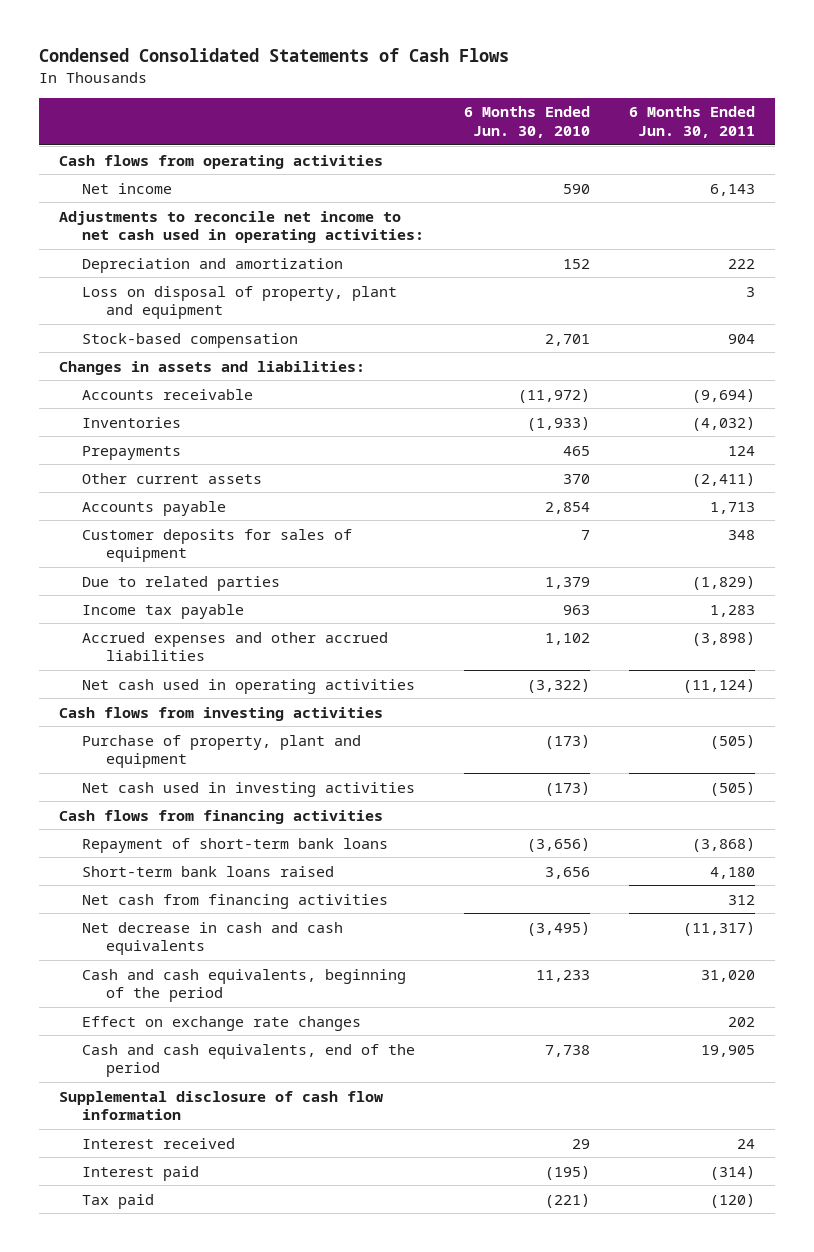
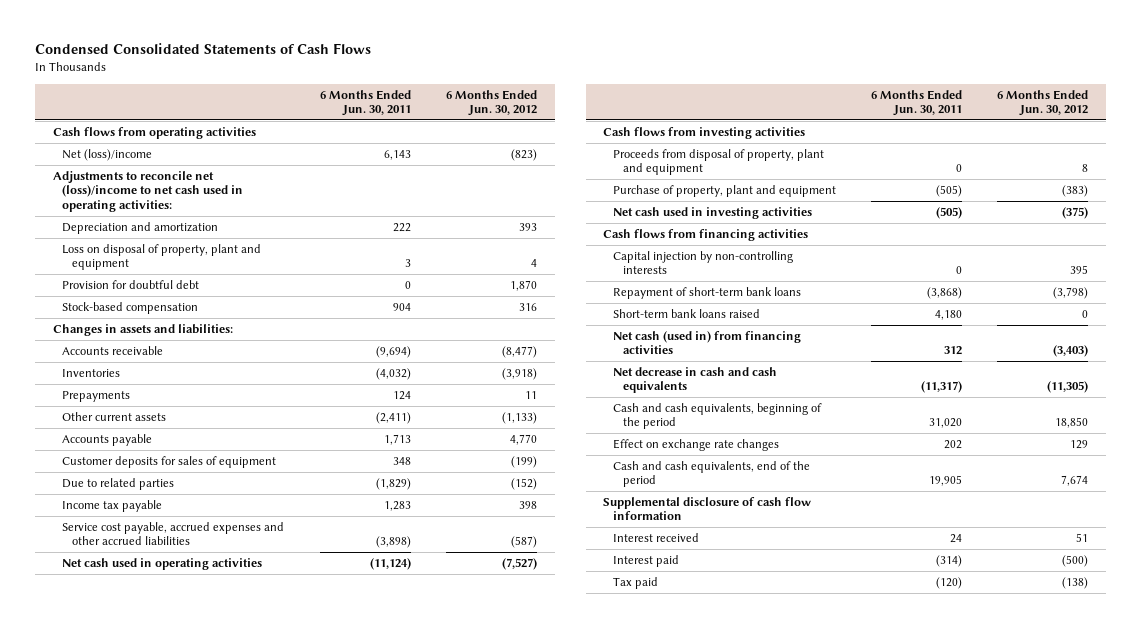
[463,106,590,139] 6 Months Ended Jun. 30, 2010 -> none
none -> [446,89,538,116] 6 Months Ended Jun. 30, 2012
[82,182,173,194] Net income -> [62,149,153,162] Net (loss)/income
[58,210,425,244] Adjustments to reconcile net income to net cash used in operating activities: -> [52,171,244,212] Adjustments to reconcile net (loss)/income to net cash used in operating activities:
none -> [62,280,200,290] Provision for doubtful debt
[82,631,389,662] Accrued expenses and other accrued liabilities -> [62,522,285,546] Service cost payable, accrued expenses and other accrued liabilities
none -> [613,149,825,176] Proceeds from disposal of property, plant and equipment
none -> [613,251,794,275] Capital injection by non-controlling interests
[82,893,389,909] Net cash from financing activities -> [613,331,802,355] Net cash (used in) from financing activities

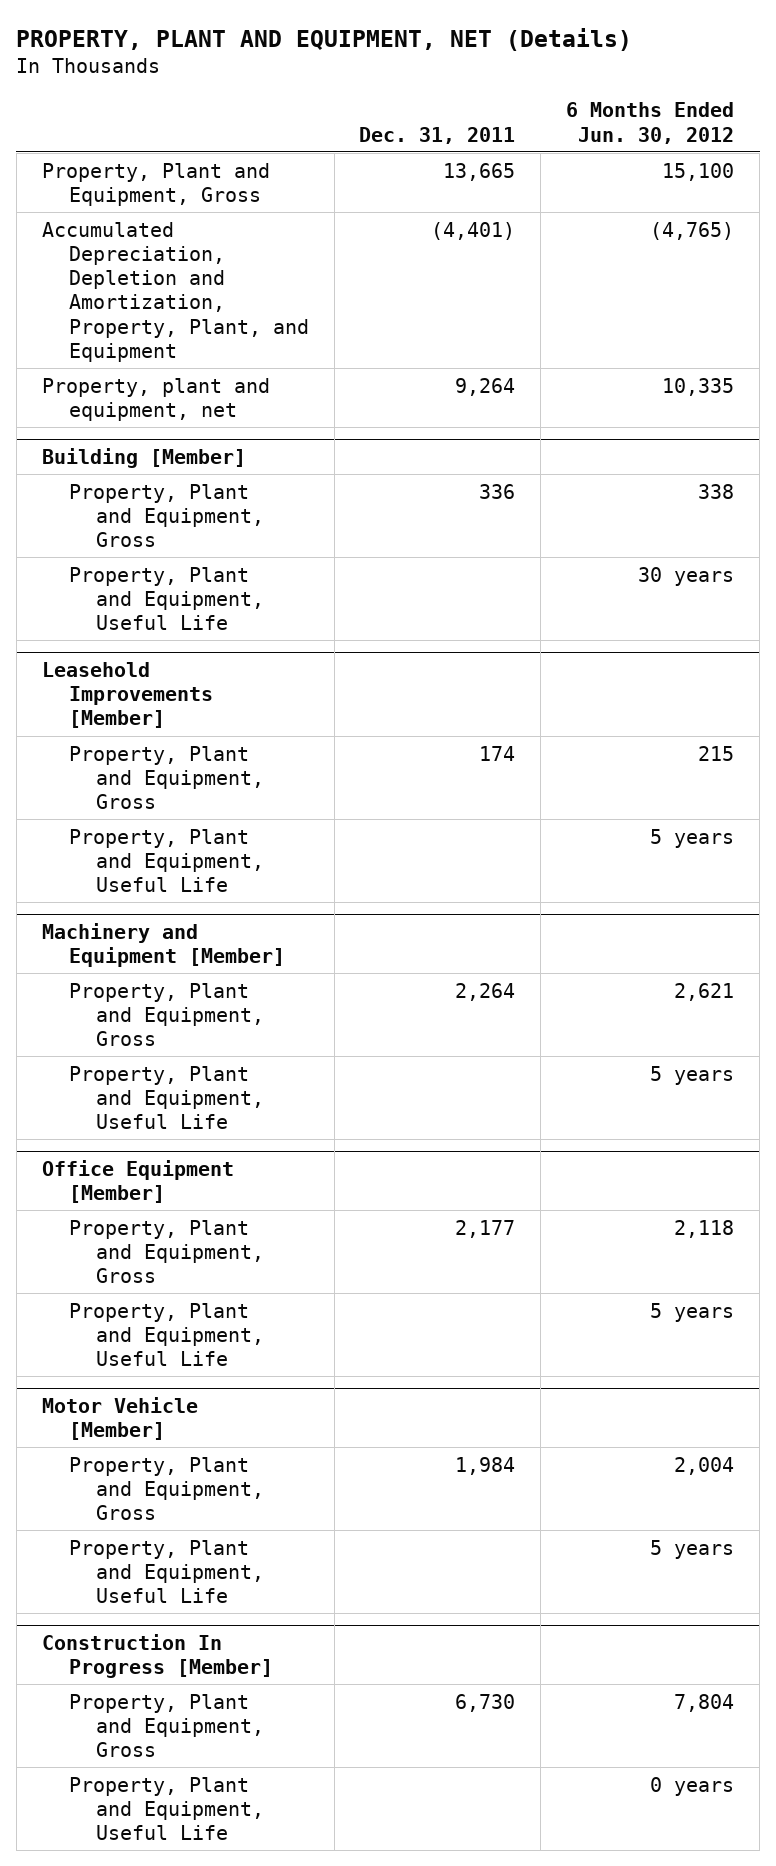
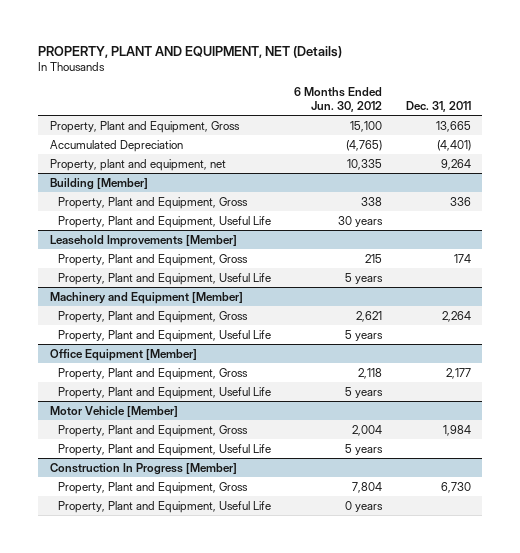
[41,221,309,362] Accumulated Depreciation, Depletion and Amortization, Property, Plant, and Equipment -> [49,139,183,152] Accumulated Depreciation

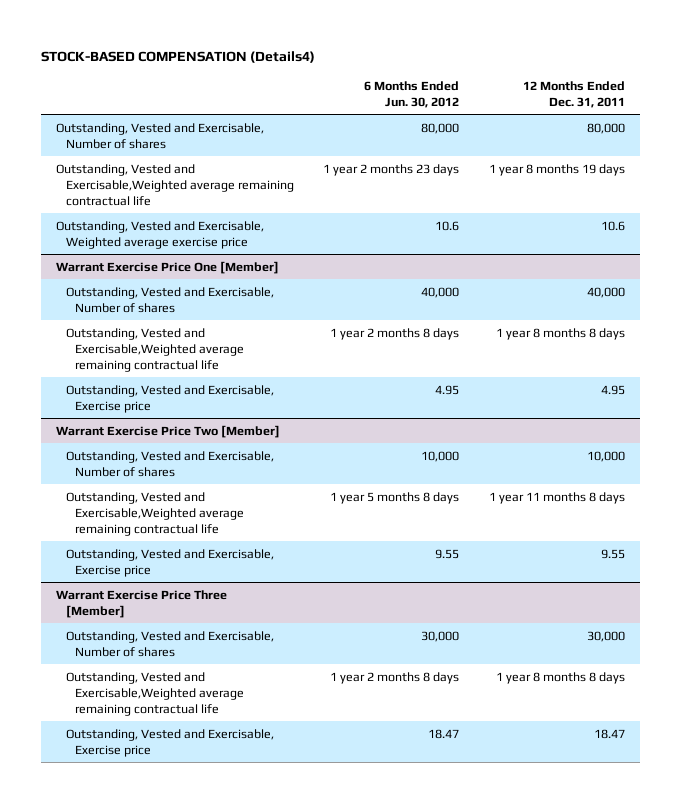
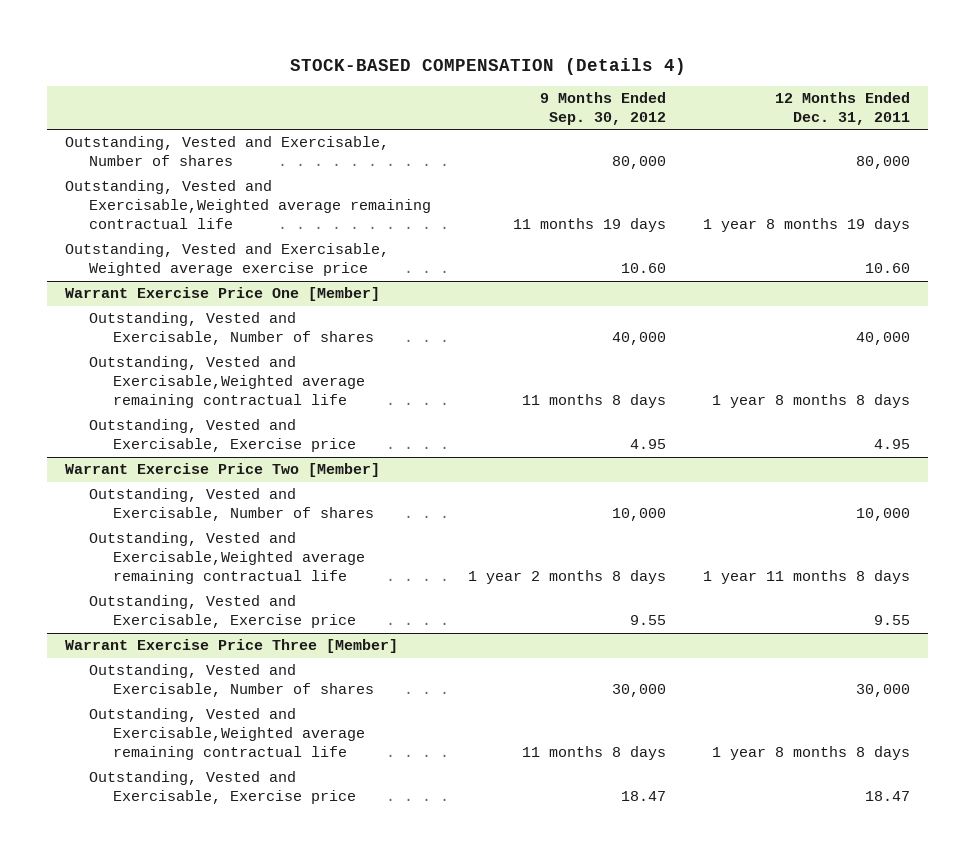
[41,50,316,63] STOCK-BASED COMPENSATION (Details4) -> [289,57,686,75] STOCK-BASED COMPENSATION (Details 4)
[364,80,460,108] 6 Months Ended Jun. 30, 2012 -> none
none -> [539,92,666,126] 9 Months Ended Sep. 30, 2012
[600,220,625,231] 10.6 -> [864,263,910,274] 10.60

